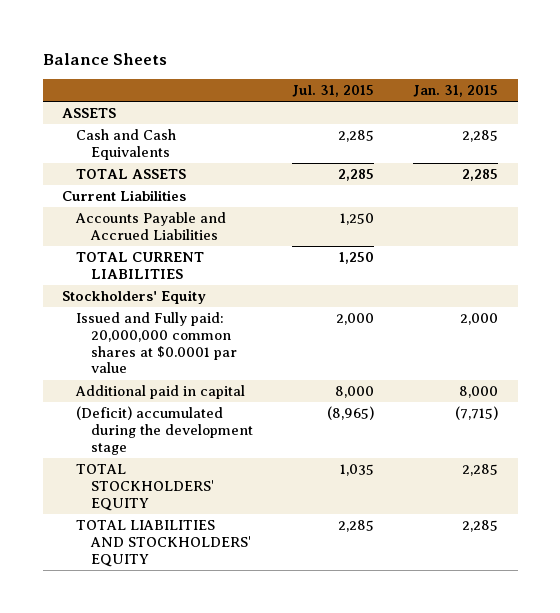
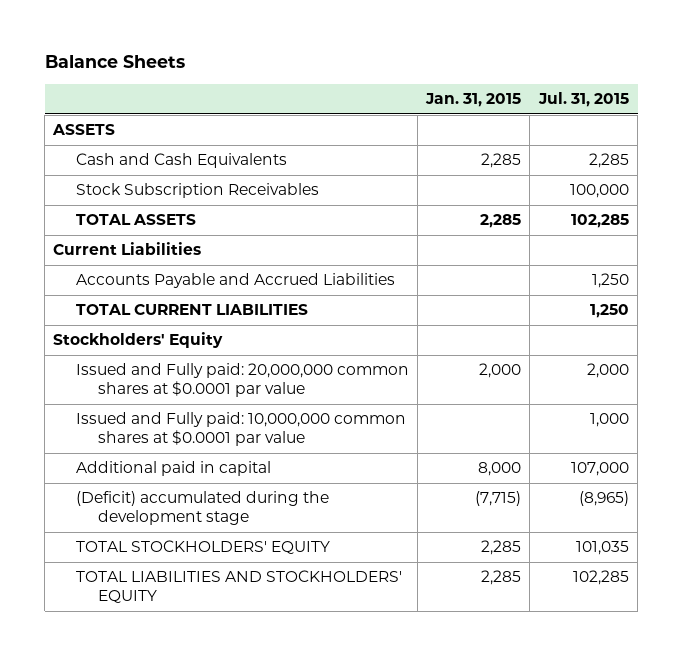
none -> [75,183,319,199] Stock Subscription Receivables
[338,169,375,182] 2,285 -> [570,214,629,229] 102,285
none -> [75,412,406,447] Issued and Fully paid: 10,000,000 common shares at $0.0001 par value
[335,386,375,399] 8,000 -> [570,462,629,477] 107,000
[340,464,375,477] 1,035 -> [575,541,629,556] 101,035
[338,520,375,533] 2,285 -> [572,570,629,586] 102,285

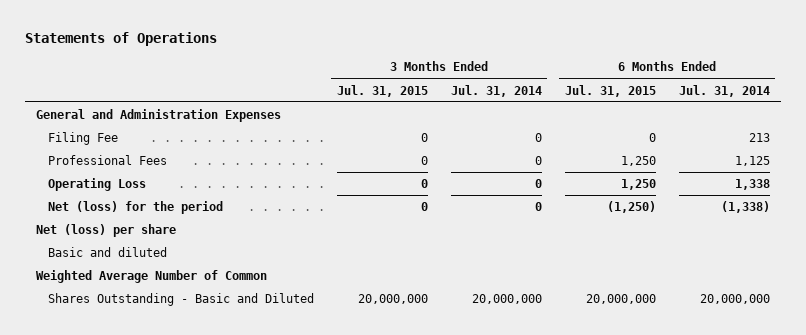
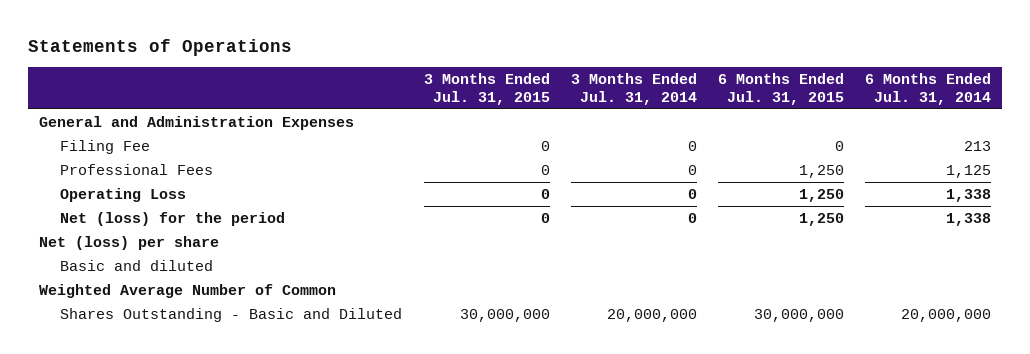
[606,201,656,214] (1,250) -> [798,212,844,226] 1,250
[720,201,770,214] (1,338) -> [946,212,992,226] 1,338
[357,294,428,305] 20,000,000 -> [459,308,550,322] 30,000,000
[585,294,656,305] 20,000,000 -> [753,308,844,322] 30,000,000

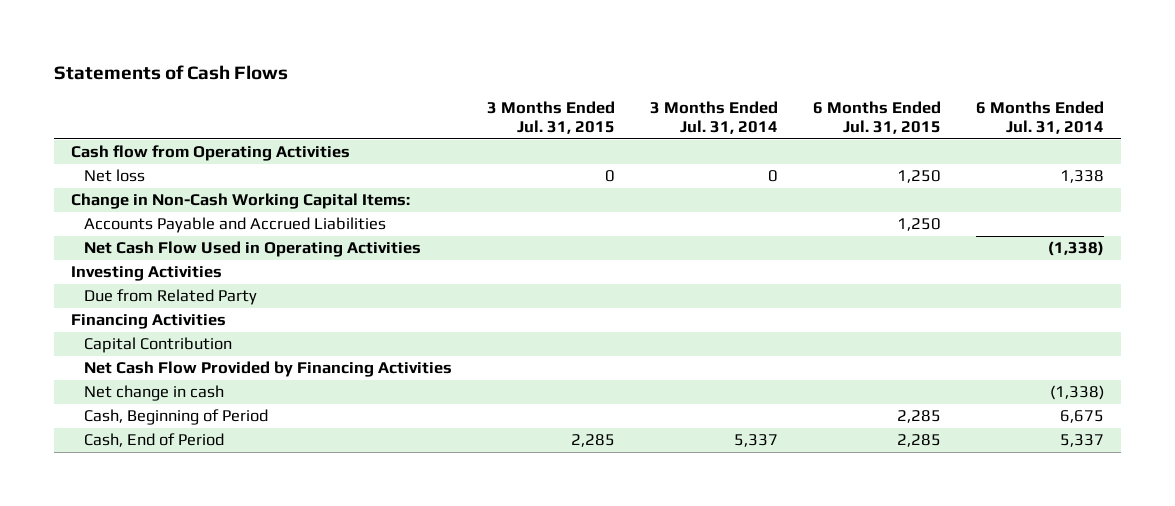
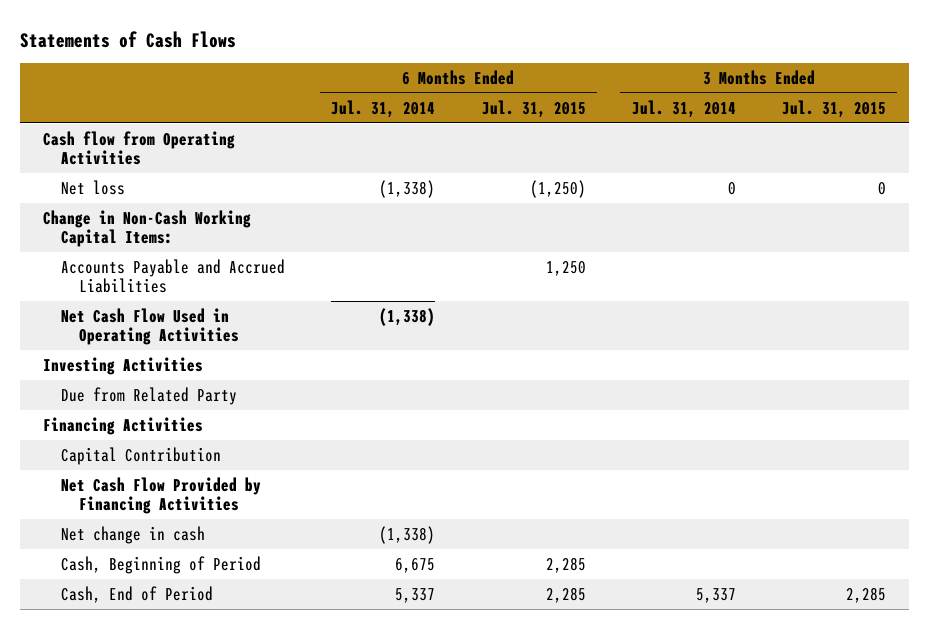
[896,170,941,184] 1,250 -> [529,179,586,198] (1,250)
[1059,170,1104,184] 1,338 -> [379,179,436,198] (1,338)

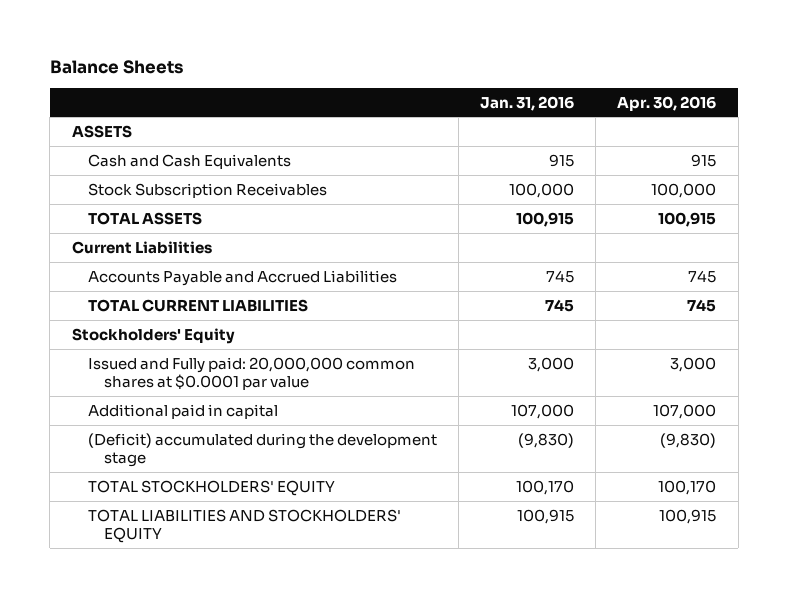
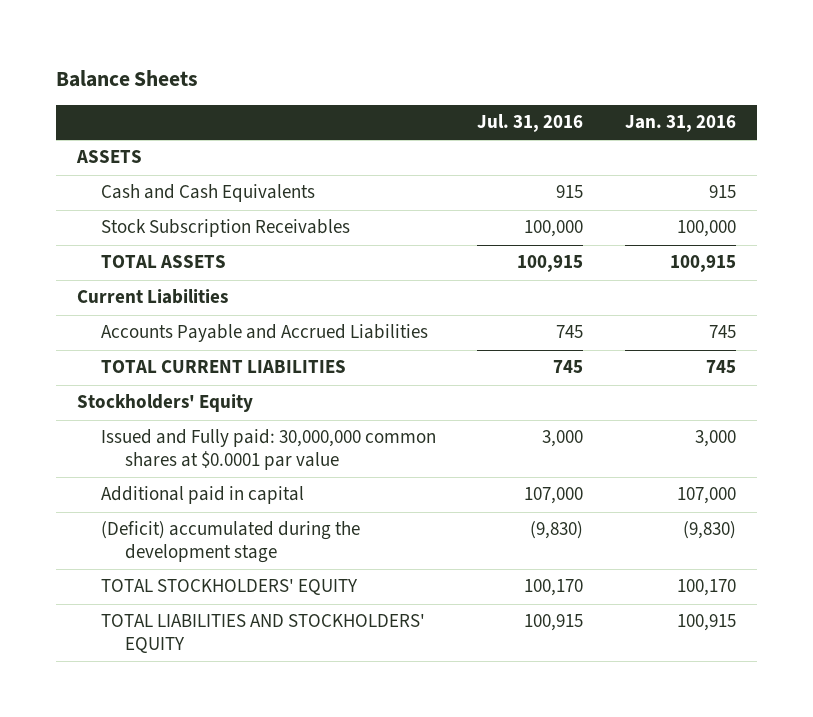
[617,95,717,111] Apr. 30, 2016 -> none
none -> [477,114,584,133] Jul. 31, 2016
[87,356,415,390] Issued and Fully paid: 20,000,000 common shares at $0.0001 par value -> [100,429,436,471] Issued and Fully paid: 30,000,000 common shares at $0.0001 par value

